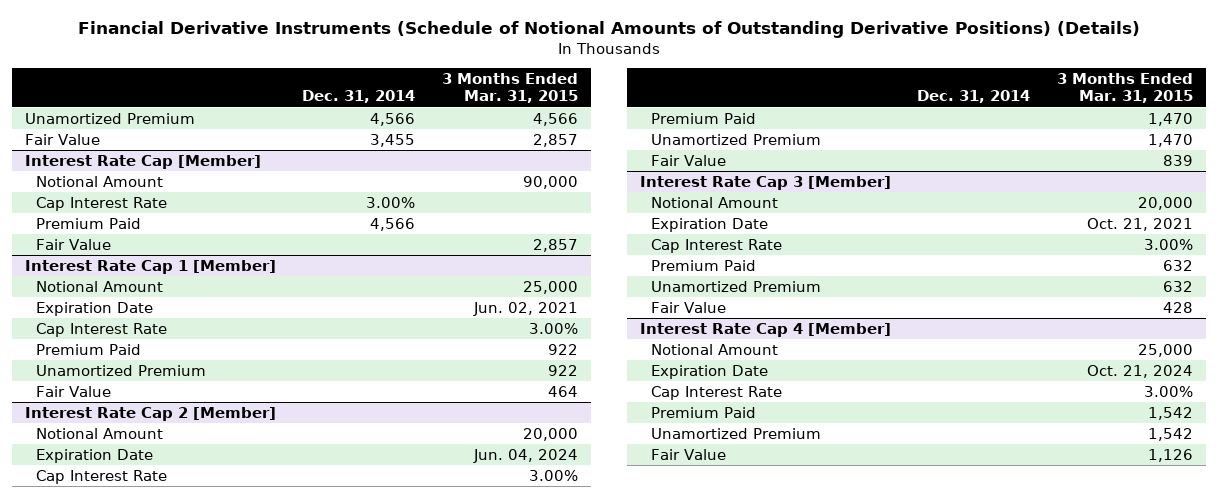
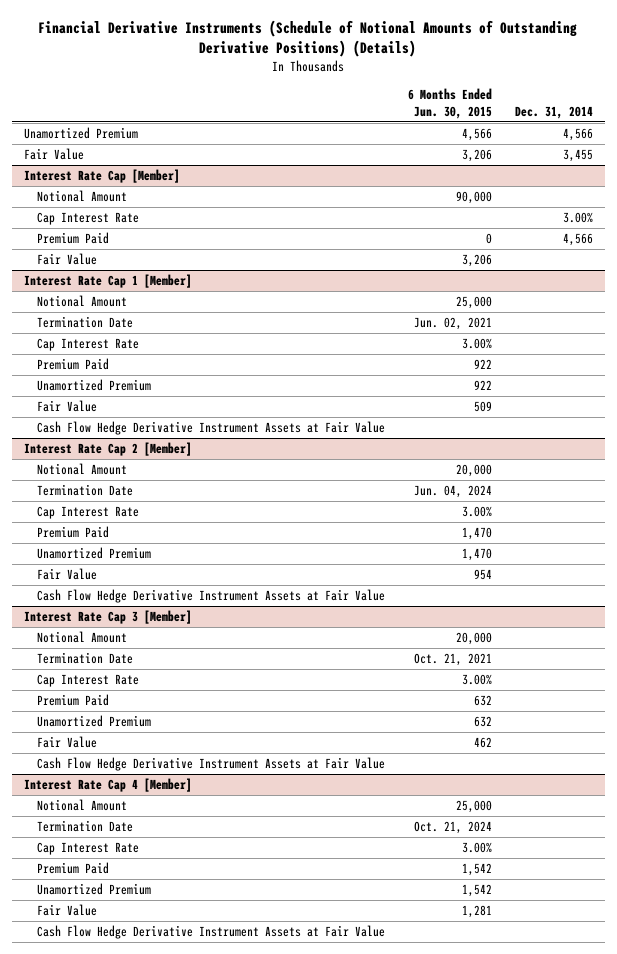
[441,73,578,104] 3 Months Ended Mar. 31, 2015 -> none
none -> [407,87,492,119] 6 Months Ended Jun. 30, 2015
[35,302,153,317] Expiration Date -> [36,316,133,329] Termination Date
none -> [36,421,385,436] Cash Flow Hedge Derivative Instrument Assets at Fair Value
[35,449,153,464] Expiration Date -> [36,484,133,497] Termination Date
none -> [36,589,385,604] Cash Flow Hedge Derivative Instrument Assets at Fair Value
[650,218,768,233] Expiration Date -> [36,652,133,665] Termination Date
none -> [36,757,385,772] Cash Flow Hedge Derivative Instrument Assets at Fair Value
[650,365,768,380] Expiration Date -> [36,820,133,833] Termination Date
none -> [36,925,385,940] Cash Flow Hedge Derivative Instrument Assets at Fair Value

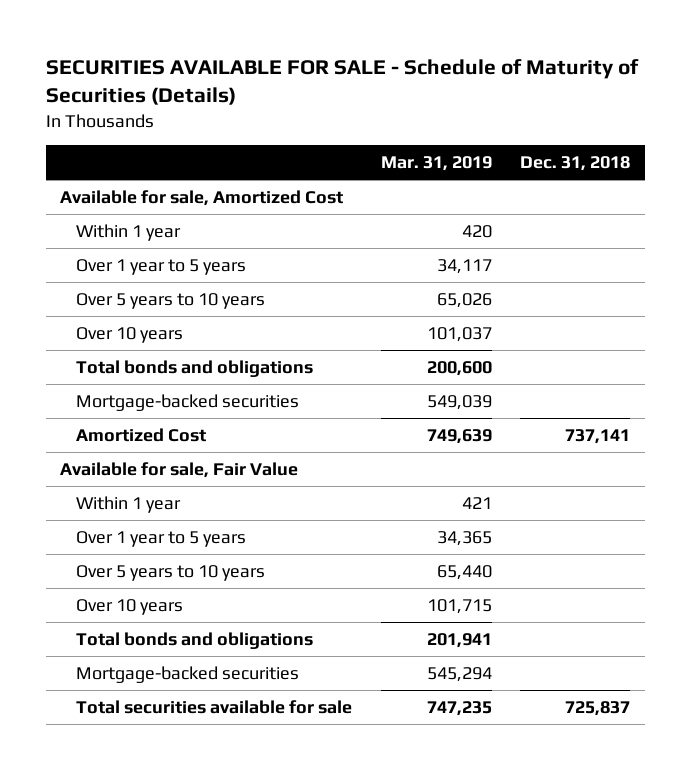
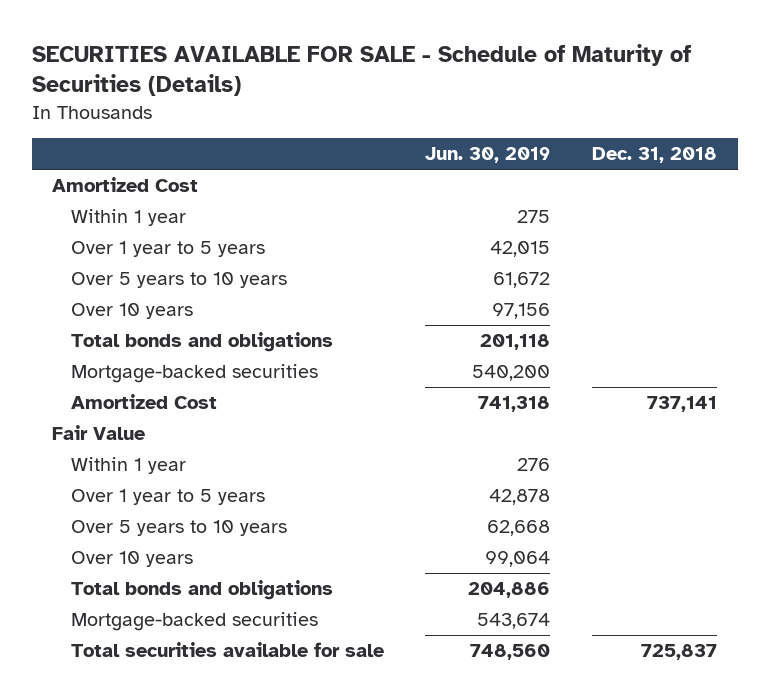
[380,155,492,171] Mar. 31, 2019 -> none
none -> [425,147,551,164] Jun. 30, 2019
[60,190,344,207] Available for sale, Amortized Cost -> [52,177,199,193] Amortized Cost
[60,462,299,479] Available for sale, Fair Value -> [52,425,146,441] Fair Value

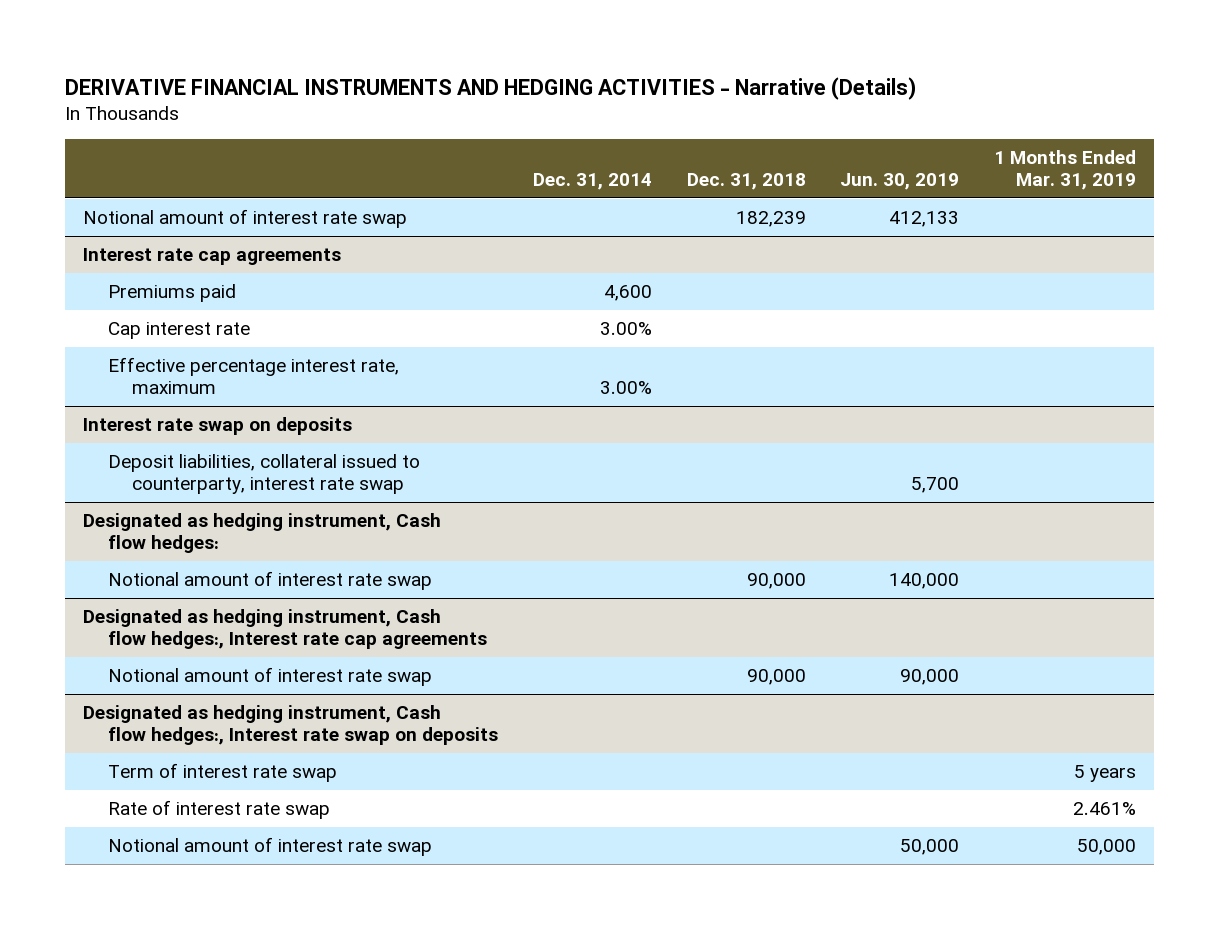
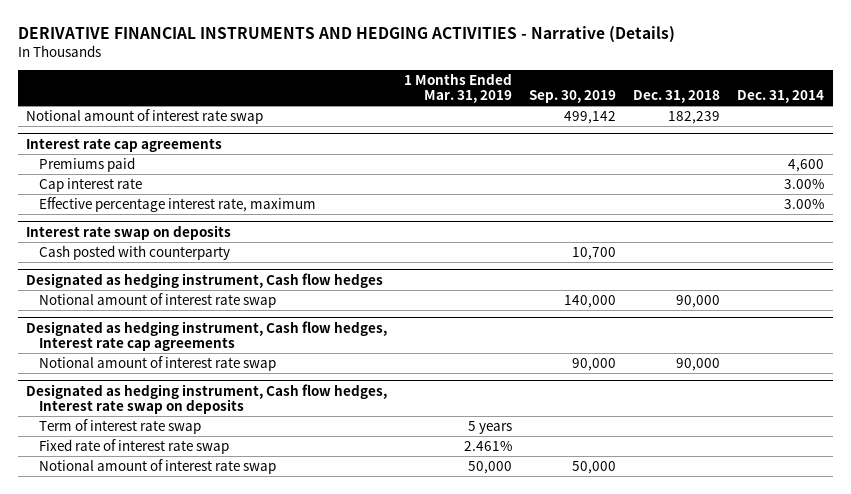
[840,173,960,191] Jun. 30, 2019 -> none
none -> [529,90,617,104] Sep. 30, 2019
[107,453,420,495] Deposit liabilities, collateral issued to counterparty, interest rate swap -> [39,244,231,260] Cash posted with counterparty
[82,512,441,554] Designated as hedging instrument, Cash flow hedges: -> [26,272,384,288] Designated as hedging instrument, Cash flow hedges
[82,608,487,650] Designated as hedging instrument, Cash flow hedges:, Interest rate cap agreements -> [26,320,388,352] Designated as hedging instrument, Cash flow hedges, Interest rate cap agreements
[82,704,498,746] Designated as hedging instrument, Cash flow hedges:, Interest rate swap on deposits -> [26,383,388,415] Designated as hedging instrument, Cash flow hedges, Interest rate swap on deposits
[107,799,330,819] Rate of interest rate swap -> [39,438,230,454] Fixed rate of interest rate swap

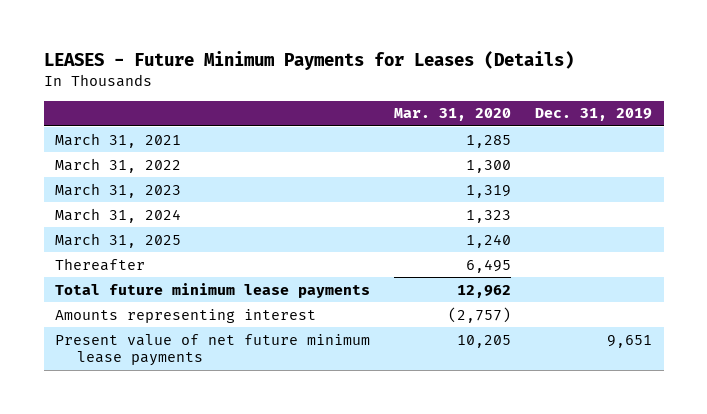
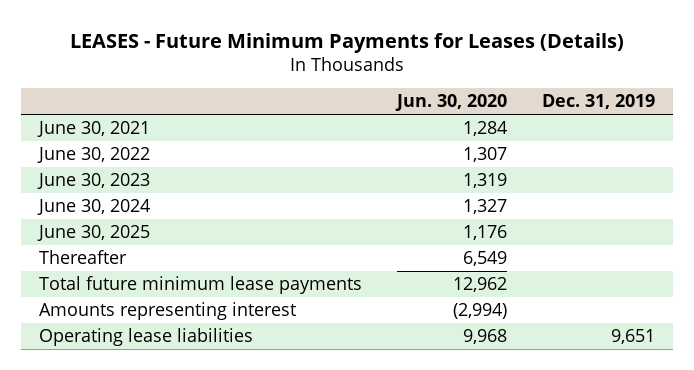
[394,108,512,122] Mar. 31, 2020 -> none
none -> [394,94,507,112] Jun. 30, 2020
[55,132,182,148] March 31, 2021 -> [36,121,150,138] June 30, 2021
[55,157,182,173] March 31, 2022 -> [36,147,150,164] June 30, 2022
[55,182,182,198] March 31, 2023 -> [36,173,150,190] June 30, 2023
[55,207,182,223] March 31, 2024 -> [36,199,150,216] June 30, 2024
[55,232,182,248] March 31, 2025 -> [36,225,150,242] June 30, 2025
[55,333,371,367] Present value of net future minimum lease payments -> [38,328,253,347] Operating lease liabilities

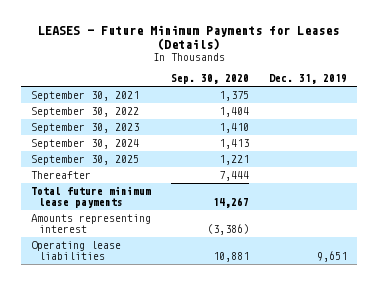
[394,94,507,112] Jun. 30, 2020 -> none
none -> [171,74,250,85] Sep. 30, 2020
[36,121,150,138] June 30, 2021 -> [31,90,140,101] September 30, 2021
[36,147,150,164] June 30, 2022 -> [31,106,140,117] September 30, 2022
[36,173,150,190] June 30, 2023 -> [31,122,140,133] September 30, 2023
[36,199,150,216] June 30, 2024 -> [31,138,140,149] September 30, 2024
[36,225,150,242] June 30, 2025 -> [31,154,140,165] September 30, 2025

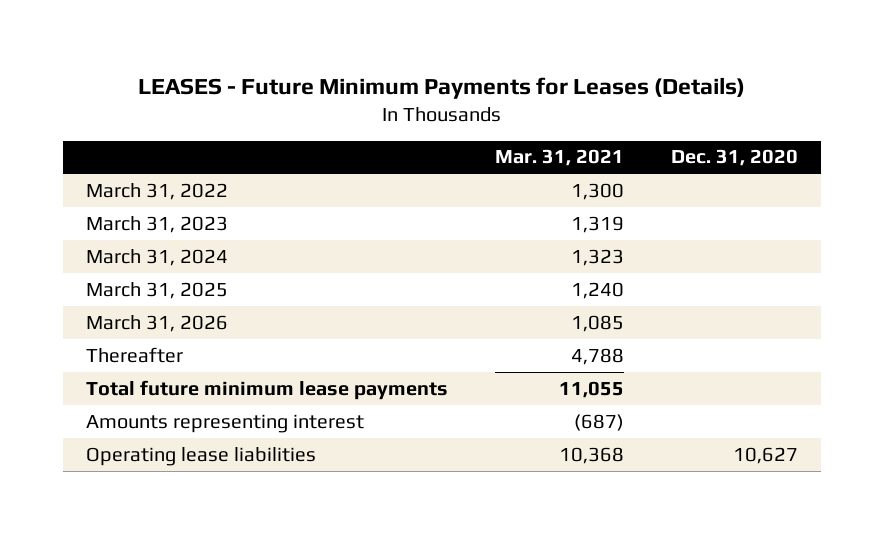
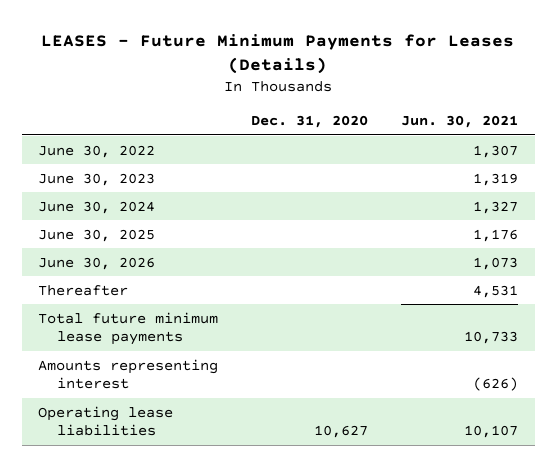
[494,149,624,167] Mar. 31, 2021 -> none
none -> [401,115,519,129] Jun. 30, 2021
[85,182,228,200] March 31, 2022 -> [38,144,156,158] June 30, 2022
[85,215,228,233] March 31, 2023 -> [38,172,156,186] June 30, 2023
[85,248,228,266] March 31, 2024 -> [38,200,156,214] June 30, 2024
[85,281,228,299] March 31, 2025 -> [38,228,156,242] June 30, 2025
[85,314,228,332] March 31, 2026 -> [38,256,156,270] June 30, 2026

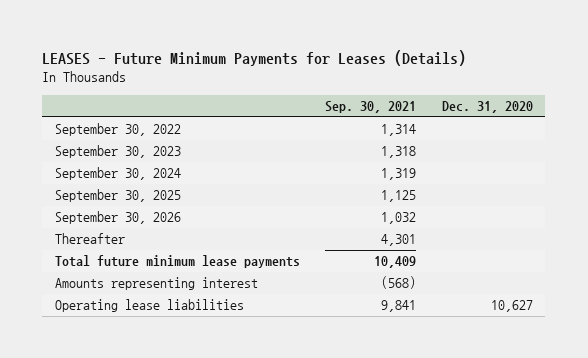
[401,115,519,129] Jun. 30, 2021 -> none
none -> [325,100,417,113] Sep. 30, 2021
[38,144,156,158] June 30, 2022 -> [55,123,182,137] September 30, 2022
[38,172,156,186] June 30, 2023 -> [55,145,182,159] September 30, 2023
[38,200,156,214] June 30, 2024 -> [55,167,182,181] September 30, 2024
[38,228,156,242] June 30, 2025 -> [55,189,182,203] September 30, 2025
[38,256,156,270] June 30, 2026 -> [55,211,182,225] September 30, 2026

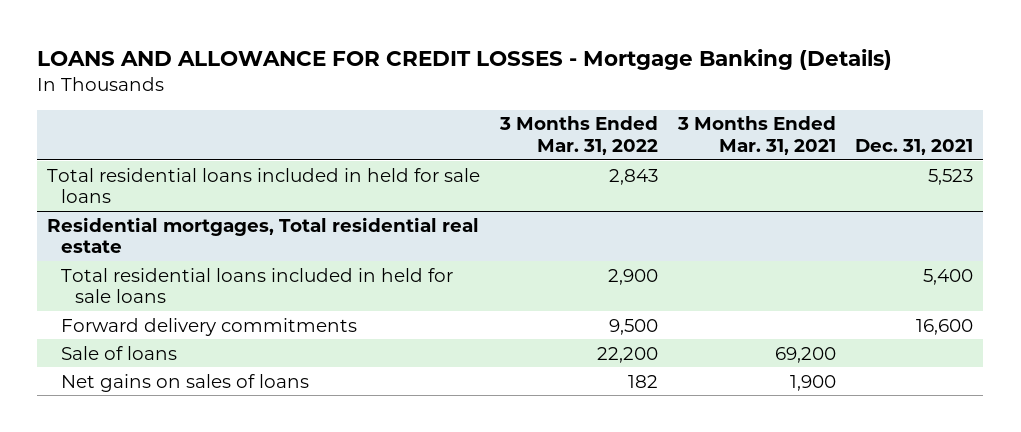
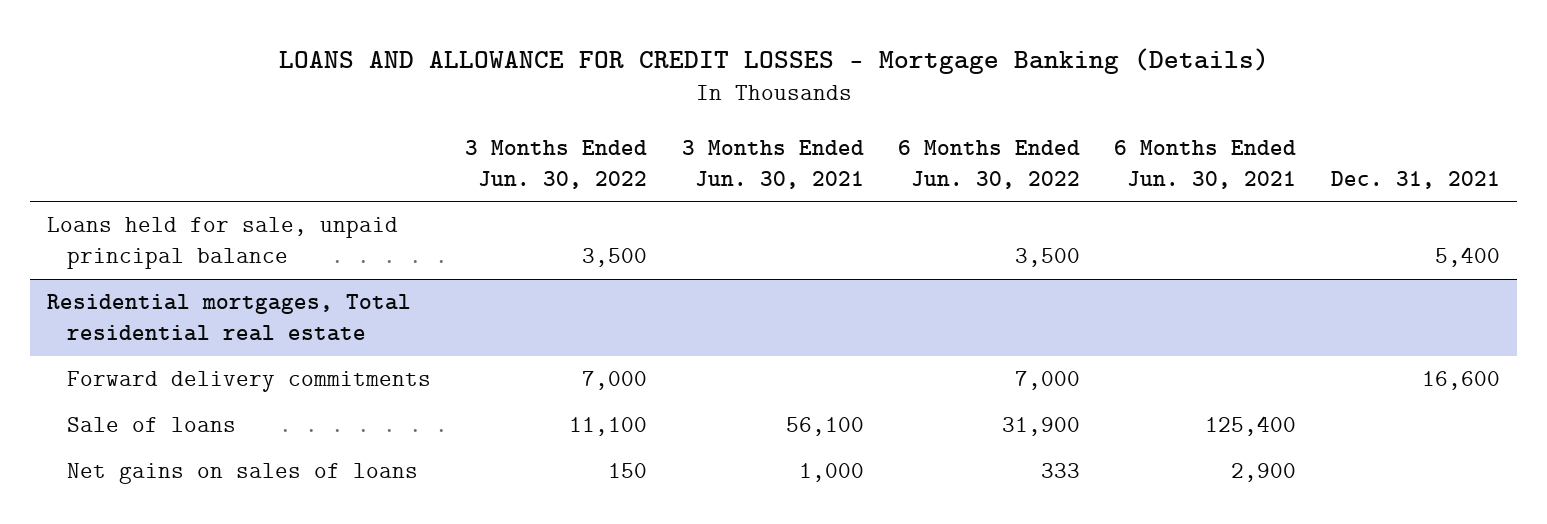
[499,116,659,156] 3 Months Ended Mar. 31, 2022 -> none
[676,116,836,156] 3 Months Ended Mar. 31, 2021 -> none
none -> [465,139,648,189] 3 Months Ended Jun. 30, 2022
none -> [681,139,864,189] 3 Months Ended Jun. 30, 2021
none -> [897,139,1080,189] 6 Months Ended Jun. 30, 2022
none -> [1114,139,1297,189] 6 Months Ended Jun. 30, 2021
[47,167,481,204] Total residential loans included in held for sale loans -> none
none -> [47,217,399,270] Loans held for sale, unpaid principal balance
[61,267,454,304] Total residential loans included in held for sale loans -> none

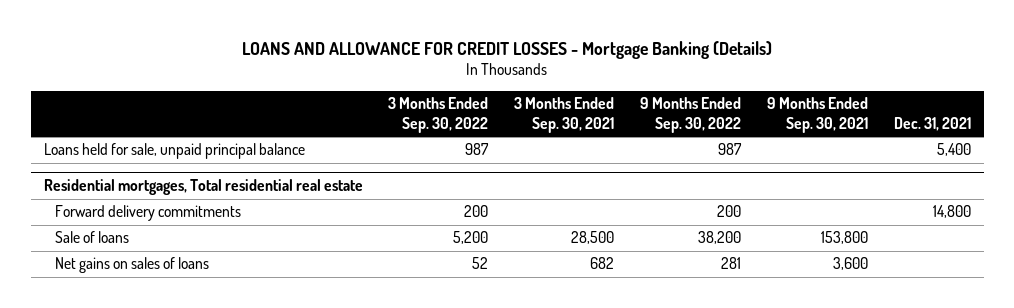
[465,139,648,189] 3 Months Ended Jun. 30, 2022 -> none
[681,139,864,189] 3 Months Ended Jun. 30, 2021 -> none
[897,139,1080,189] 6 Months Ended Jun. 30, 2022 -> none
[1114,139,1297,189] 6 Months Ended Jun. 30, 2021 -> none
none -> [388,97,489,133] 3 Months Ended Sep. 30, 2022
none -> [514,97,615,133] 3 Months Ended Sep. 30, 2021
none -> [639,97,741,133] 9 Months Ended Sep. 30, 2022
none -> [766,97,868,133] 9 Months Ended Sep. 30, 2021
[1421,371,1500,391] 16,600 -> [932,205,971,219] 14,800

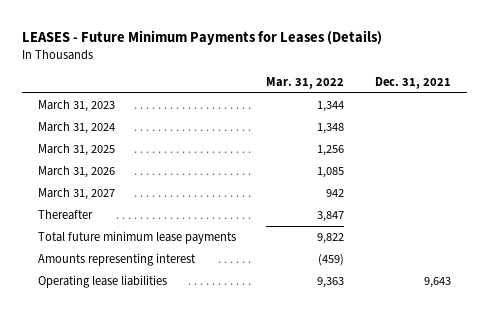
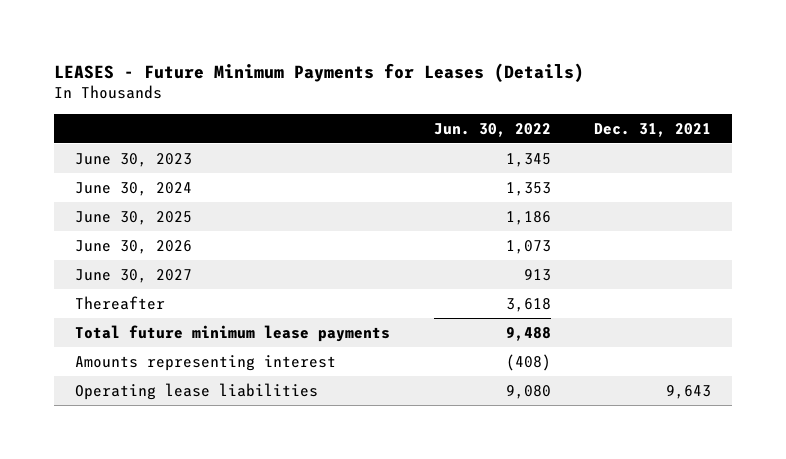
[266,77,345,90] Mar. 31, 2022 -> none
none -> [433,122,551,137] Jun. 30, 2022
[37,99,115,112] March 31, 2023 -> [75,152,193,167] June 30, 2023
[37,121,115,134] March 31, 2024 -> [75,181,193,196] June 30, 2024
[37,143,115,156] March 31, 2025 -> [75,210,193,225] June 30, 2025
[37,165,115,178] March 31, 2026 -> [75,239,193,254] June 30, 2026
[37,187,115,200] March 31, 2027 -> [75,268,193,283] June 30, 2027

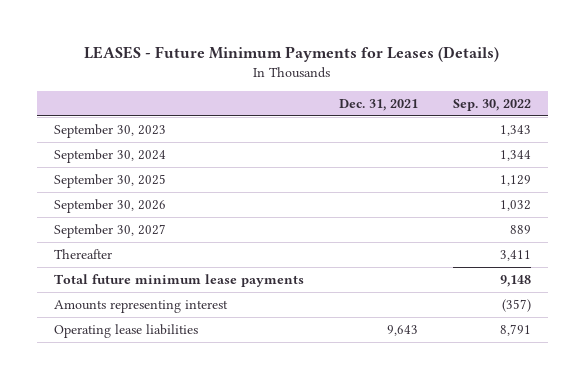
[433,122,551,137] Jun. 30, 2022 -> none
none -> [452,98,531,111] Sep. 30, 2022
[75,152,193,167] June 30, 2023 -> [53,124,166,139] September 30, 2023
[75,181,193,196] June 30, 2024 -> [53,149,166,164] September 30, 2024
[75,210,193,225] June 30, 2025 -> [53,174,166,189] September 30, 2025
[75,239,193,254] June 30, 2026 -> [53,199,166,214] September 30, 2026
[75,268,193,283] June 30, 2027 -> [53,224,166,239] September 30, 2027

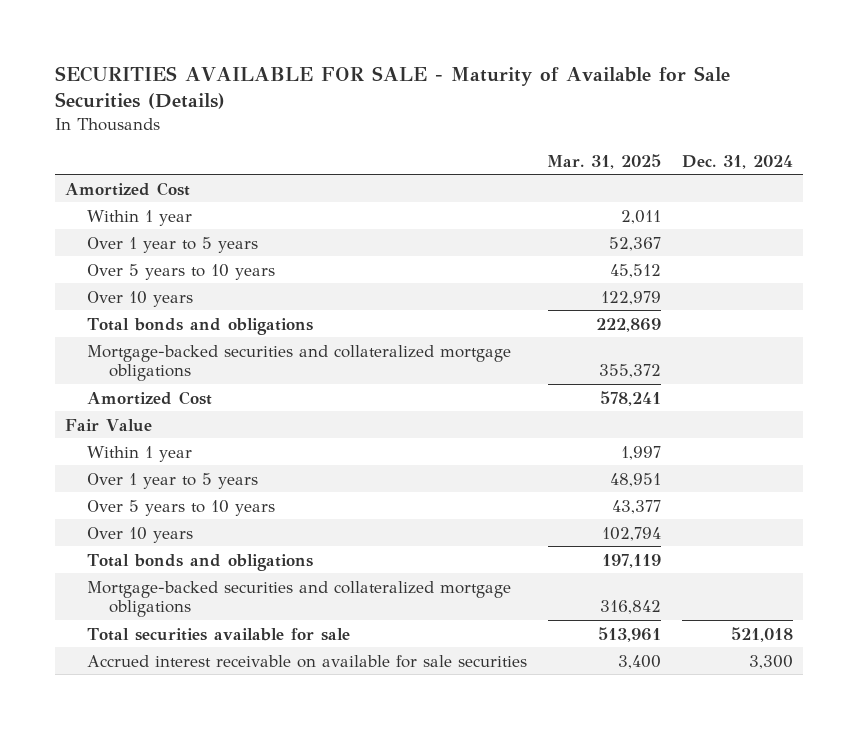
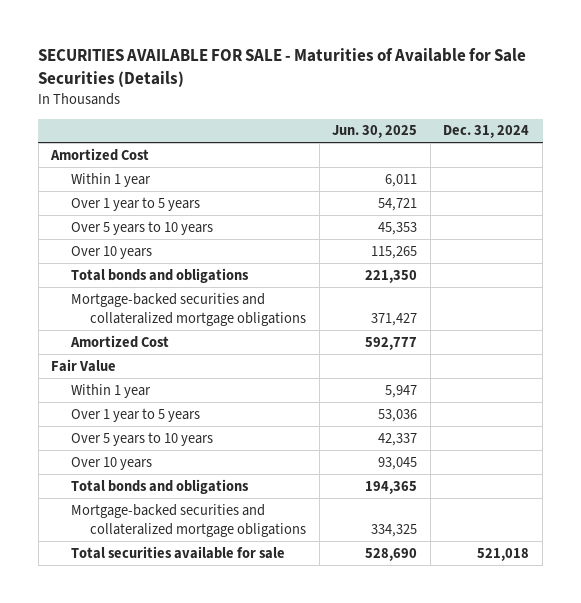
[54,65,730,110] SECURITIES AVAILABLE FOR SALE - Maturity of Available for Sale Securities (Details) -> [38,48,527,88] SECURITIES AVAILABLE FOR SALE - Maturities of Available for Sale Securities (Details)
[547,153,662,169] Mar. 31, 2025 -> none
none -> [332,125,418,139] Jun. 30, 2025
[87,654,528,668] Accrued interest receivable on available for sale securities -> none

